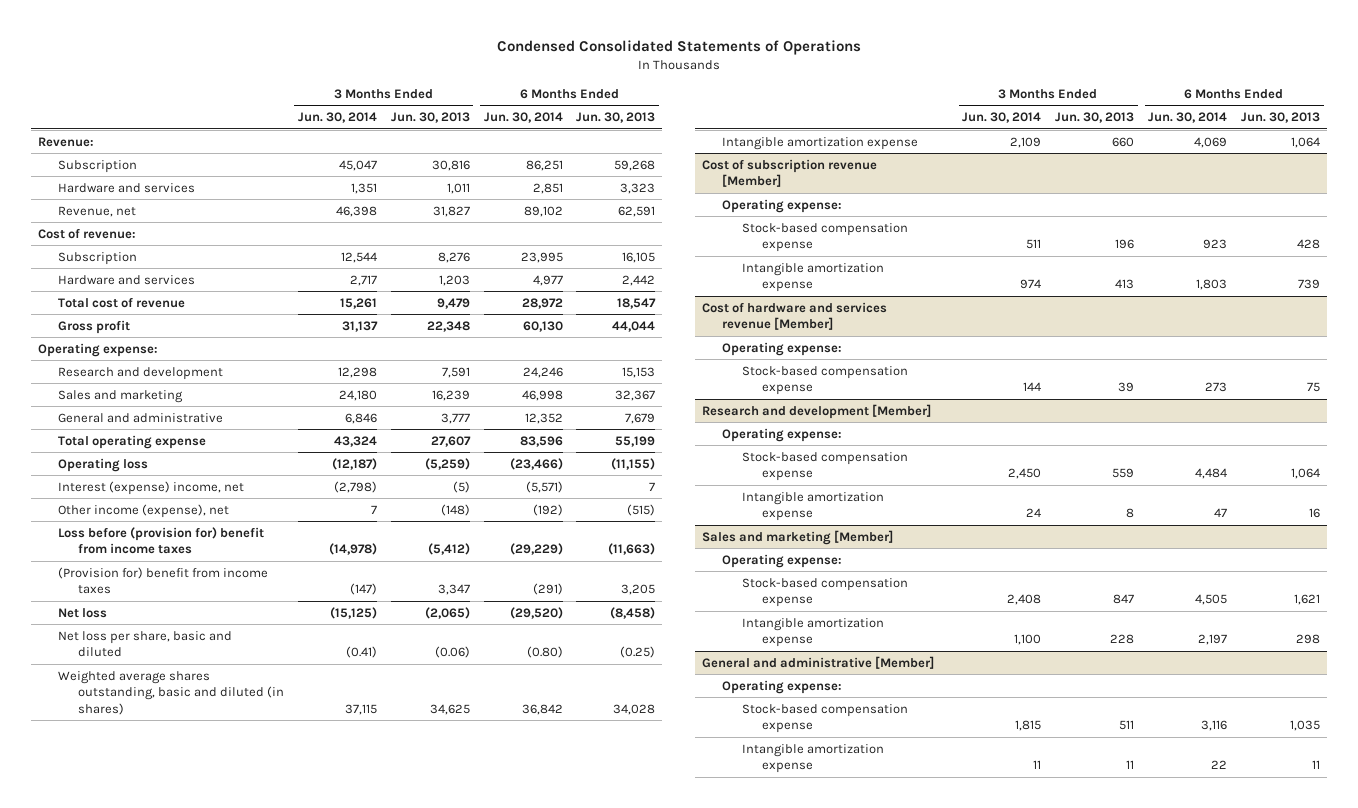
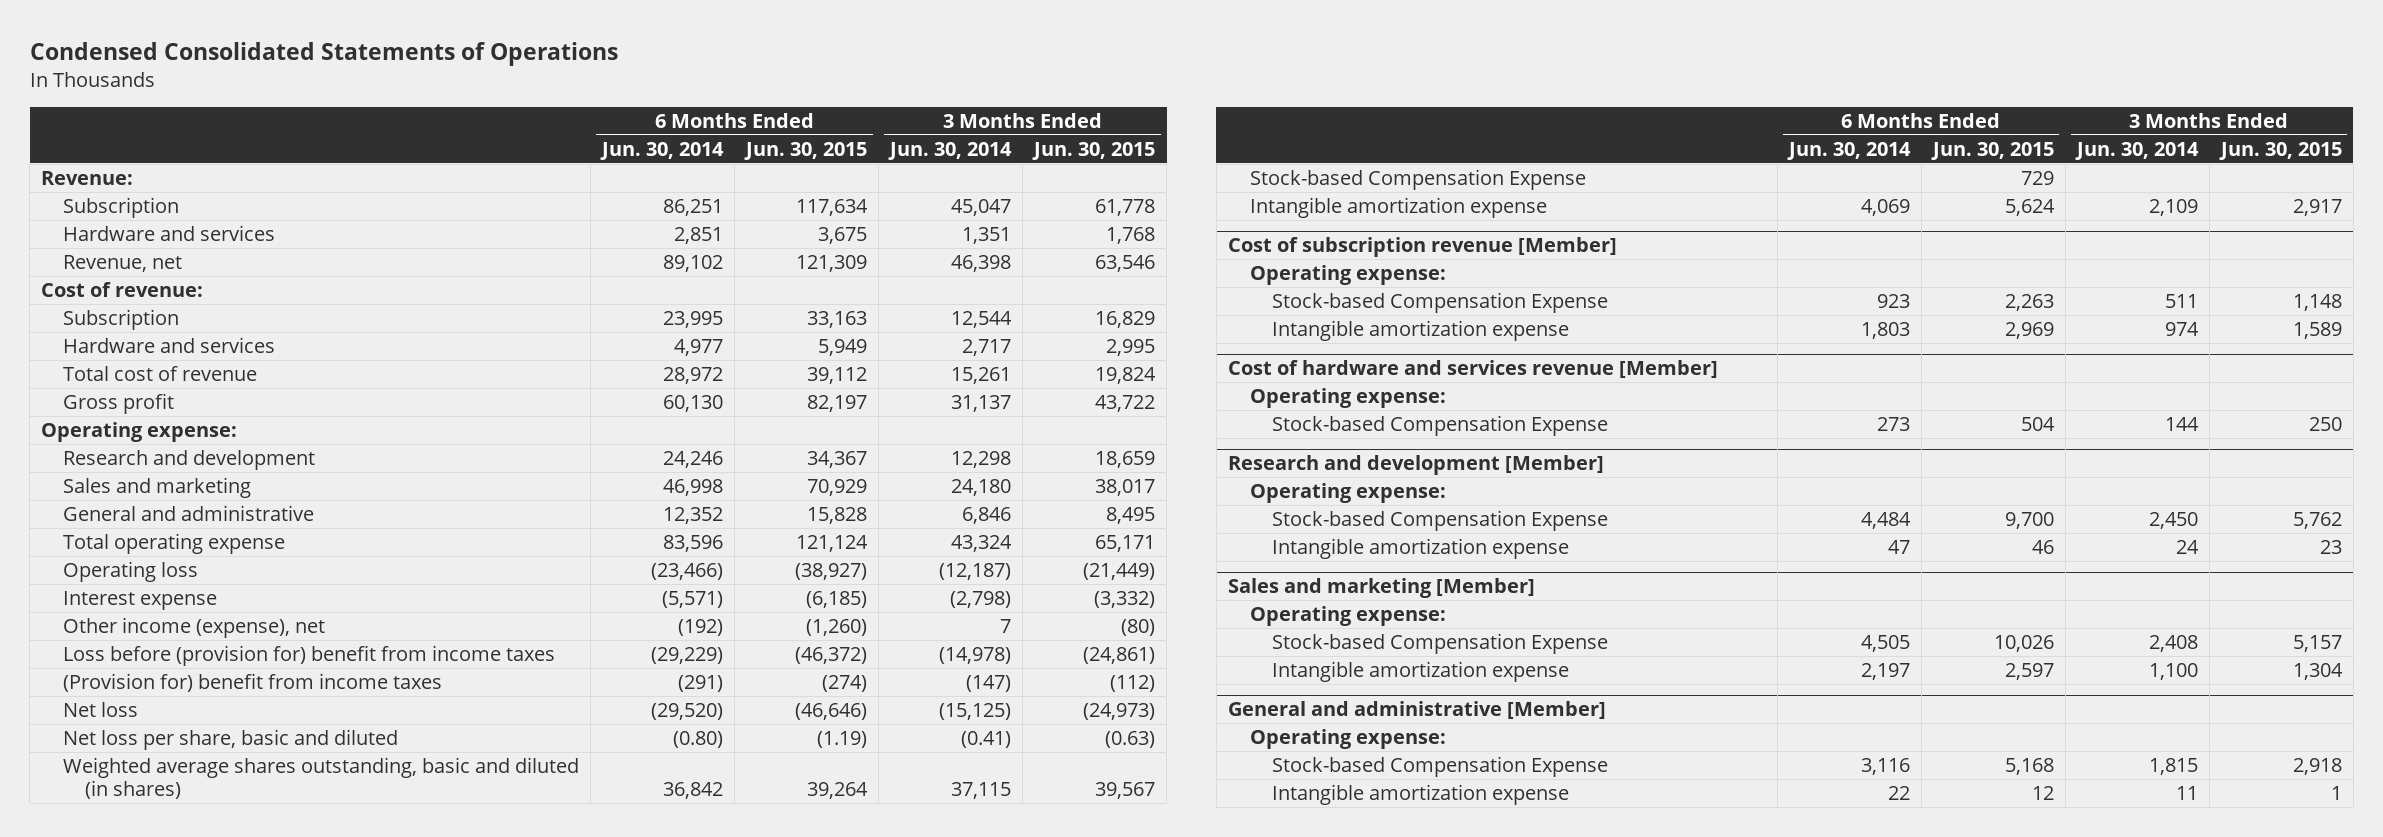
[390,111,470,123] Jun. 30, 2013 -> none
[576,111,656,123] Jun. 30, 2013 -> none
none -> [744,141,868,160] Jun. 30, 2015
none -> [1032,141,1156,160] Jun. 30, 2015
[57,480,244,495] Interest (expense) income, net -> [63,590,218,610] Interest expense
none -> [1249,168,1586,190] Stock-based Compensation Expense
[742,222,909,253] Stock-based compensation expense -> [1271,291,1608,313] Stock-based Compensation Expense
[742,365,909,396] Stock-based compensation expense -> [1271,414,1608,436] Stock-based Compensation Expense
[742,451,909,482] Stock-based compensation expense -> [1271,509,1608,531] Stock-based Compensation Expense
[742,577,909,608] Stock-based compensation expense -> [1271,632,1608,654] Stock-based Compensation Expense
[742,703,909,734] Stock-based compensation expense -> [1271,755,1608,777] Stock-based Compensation Expense

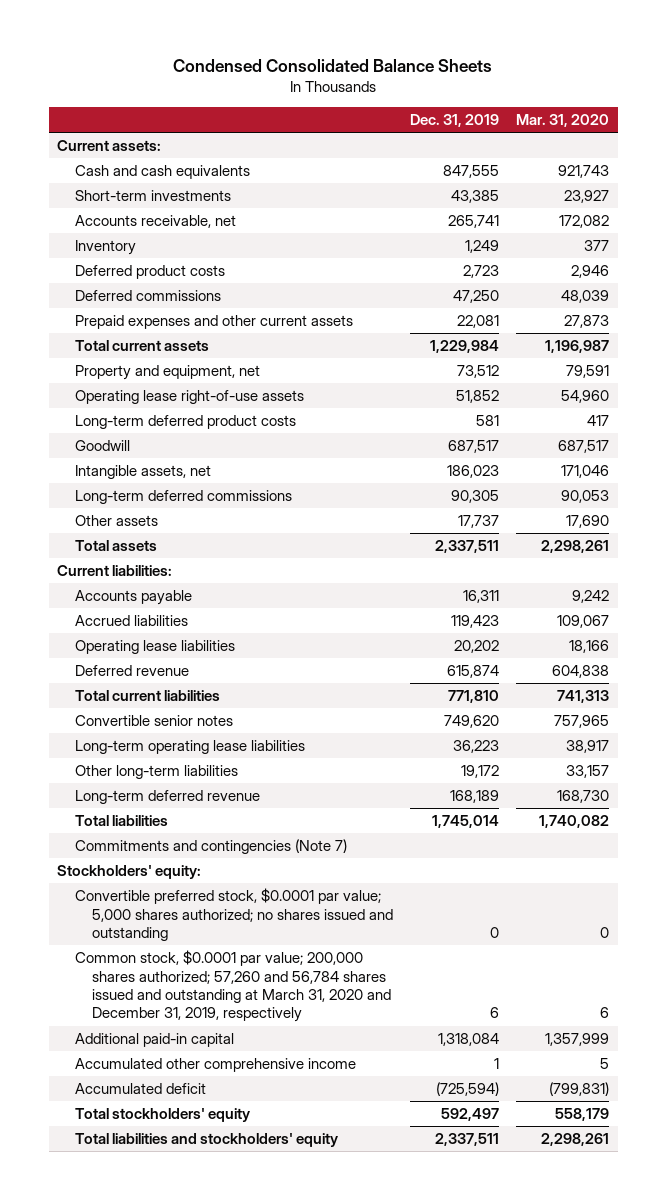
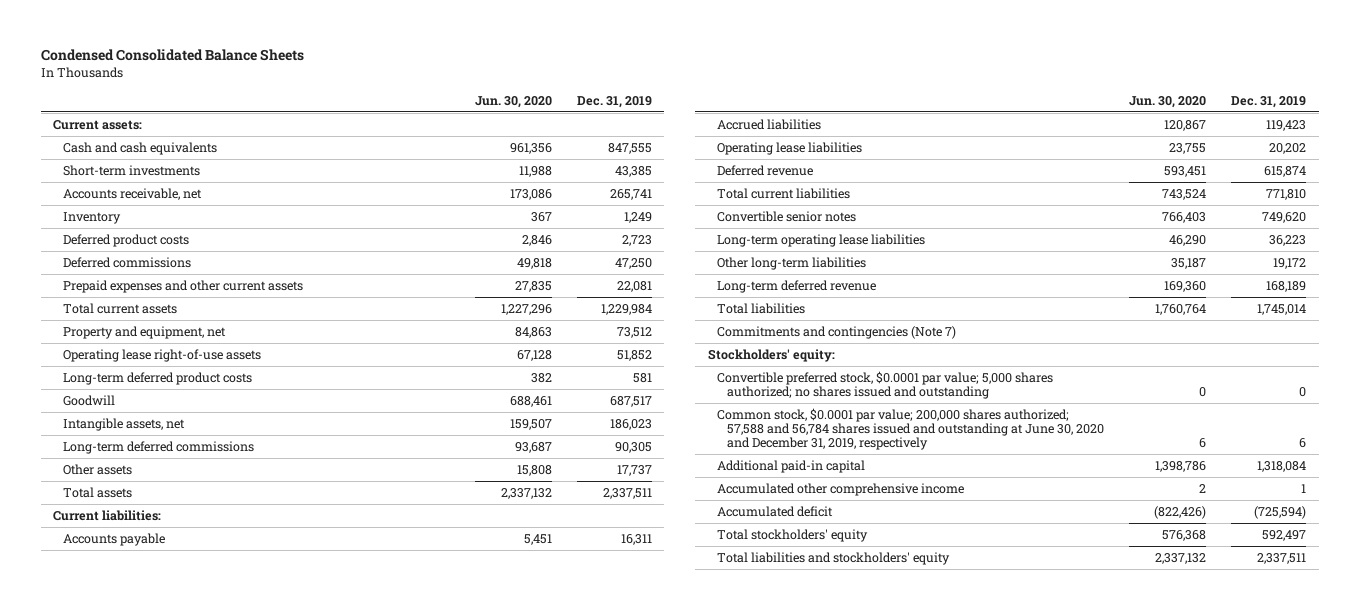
[516,114,610,128] Mar. 31, 2020 -> none
none -> [474,95,552,108] Jun. 30, 2020
[74,950,392,1023] Common stock, $0.0001 par value; 200,000 shares authorized; 57,260 and 56,784 shares issued and outstanding at March 31, 2020 and December 31, 2019, respectively -> [717,407,1105,451] Common stock, $0.0001 par value; 200,000 shares authorized; 57,588 and 56,784 shares issued and outstanding at June 30, 2020 and December 31, 2019, respectively

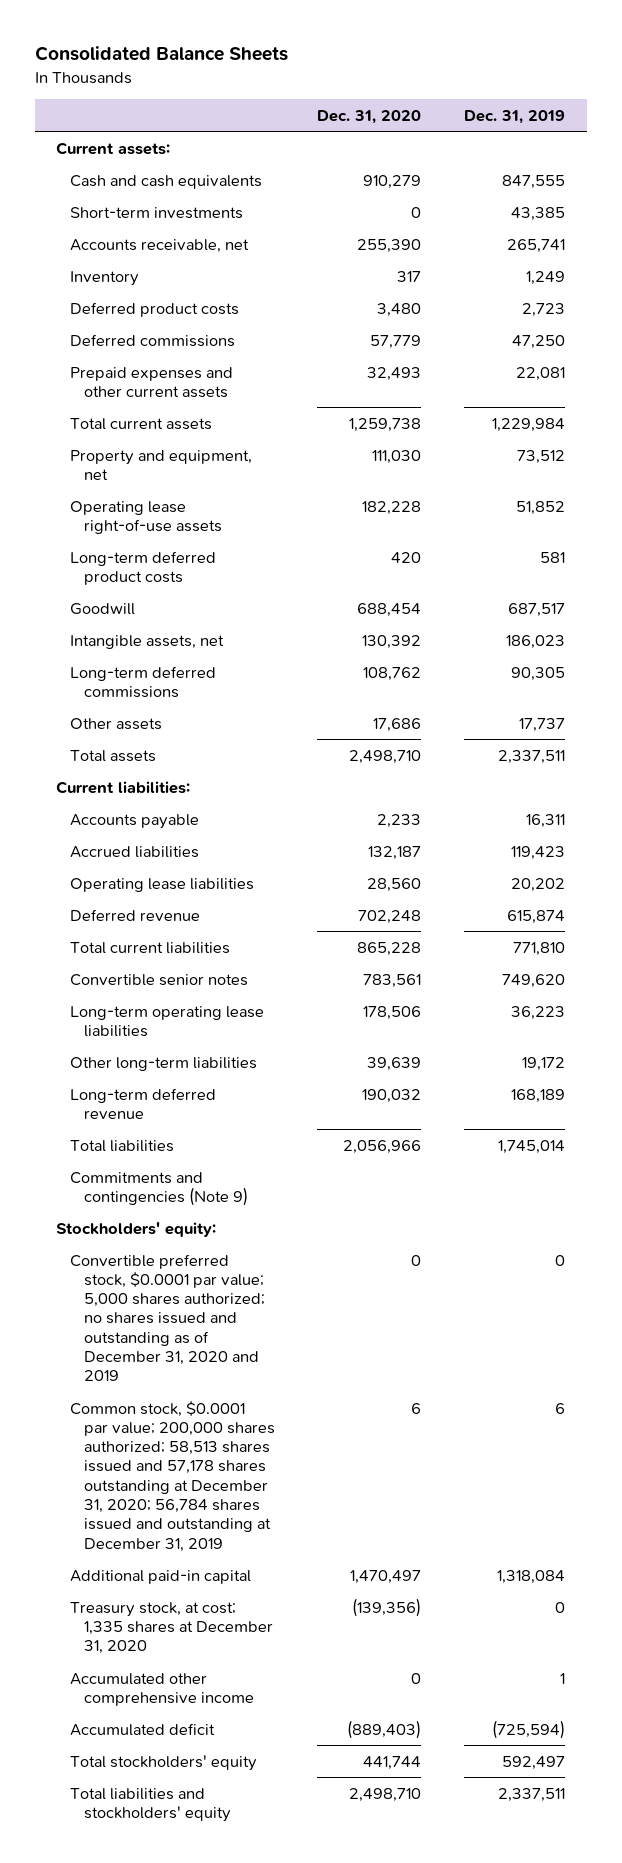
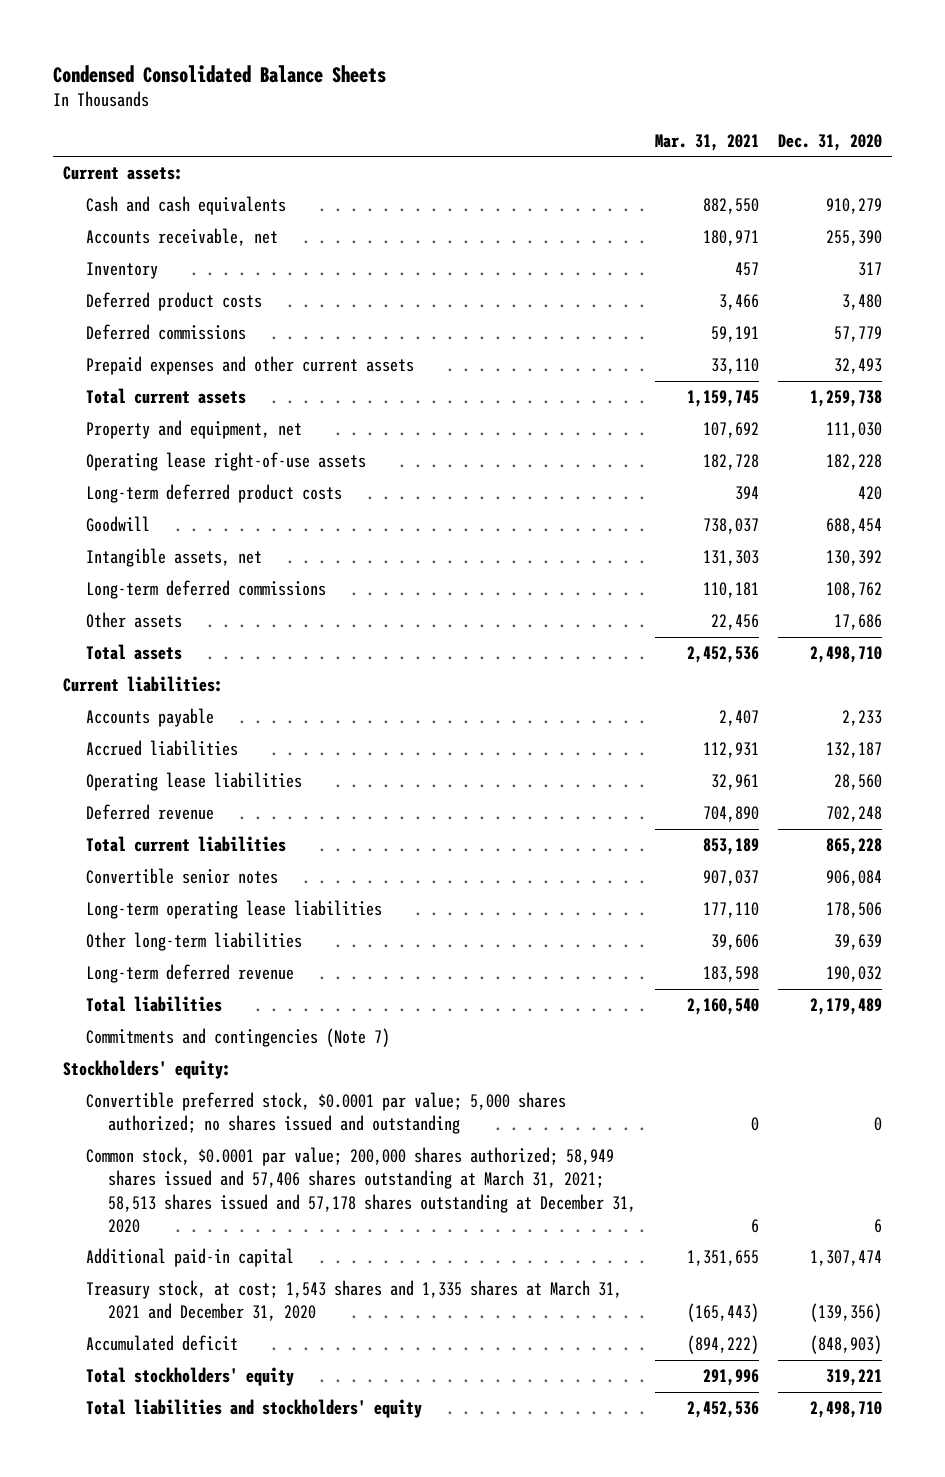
[34,46,288,62] Consolidated Balance Sheets -> [53,64,387,83] Condensed Consolidated Balance Sheets
[464,109,566,124] Dec. 31, 2019 -> none
none -> [655,133,760,151] Mar. 31, 2021
[69,206,243,219] Short-term investments -> none
[363,973,422,988] 783,561 -> [826,870,883,887] 906,084
[343,1139,422,1154] 2,056,966 -> [810,998,883,1016] 2,179,489
[69,1171,248,1206] Commitments and contingencies (Note 9) -> [85,1028,390,1048] Commitments and contingencies (Note 7)
[69,1672,254,1706] Accumulated other comprehensive income -> none
[69,1253,265,1382] Convertible preferred stock, $0.0001 par value; 5,000 shares authorized; no shares issued and outstanding as of December 31, 2020 and 2019 -> [85,1092,566,1135] Convertible preferred stock, $0.0001 par value; 5,000 shares authorized; no shares issued and outstanding
[69,1400,275,1552] Common stock, $0.0001 par value; 200,000 shares authorized; 58,513 shares issued and 57,178 shares outstanding at December 31, 2020; 56,784 shares issued and outstanding at December 31, 2019 -> [85,1147,637,1233] Common stock, $0.0001 par value; 200,000 shares authorized; 58,949 shares issued and 57,406 shares outstanding at March 31, 2021; 58,513 shares issued and 57,178 shares outstanding at December 31, 2020
[350,1569,422,1584] 1,470,497 -> [810,1250,883,1267] 1,307,474
[69,1601,273,1655] Treasury stock, at cost; 1,335 shares at December 31, 2020 -> [85,1280,622,1322] Treasury stock, at cost; 1,543 shares and 1,335 shares at March 31, 2021 and December 31, 2020
[347,1719,422,1739] (889,403) -> [810,1335,883,1355] (848,903)
[363,1755,422,1770] 441,744 -> [826,1369,883,1387] 319,221

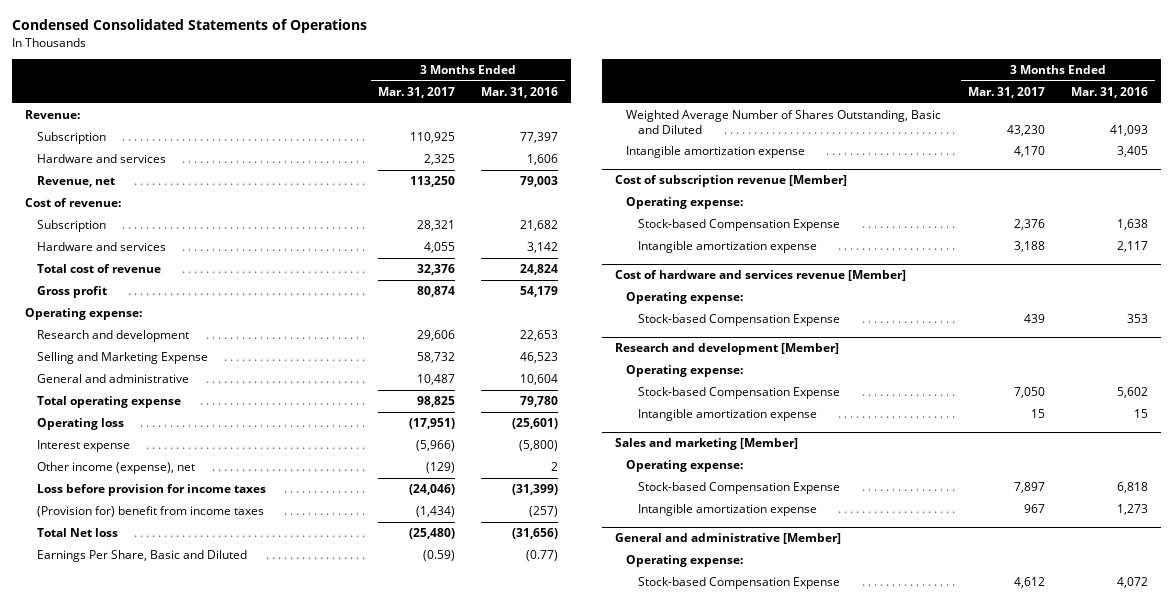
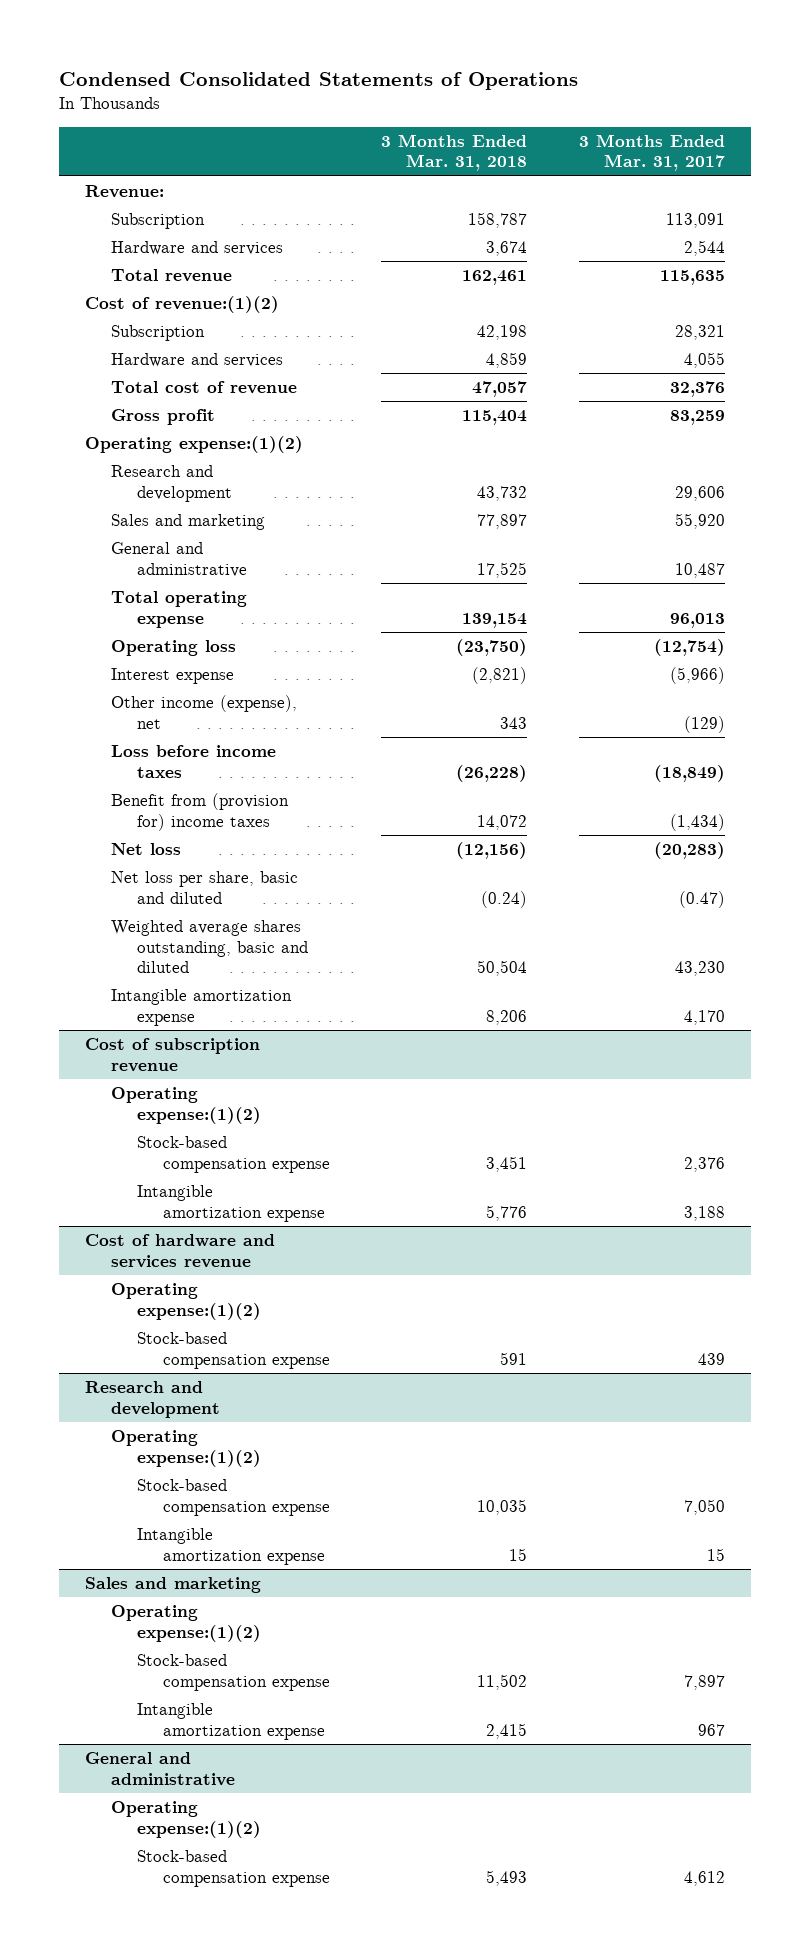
[481,87,559,99] Mar. 31, 2016 -> none
none -> [381,133,528,172] 3 Months Ended Mar. 31, 2018
[409,132,455,144] 110,925 -> [665,213,725,229] 113,091
[423,154,455,166] 2,325 -> [683,240,725,257] 2,544
[36,176,115,188] Revenue, net -> [111,269,233,283] Total revenue
[409,176,455,188] 113,250 -> [659,270,725,286] 115,635
[24,198,121,208] Cost of revenue: -> [85,296,280,314] Cost of revenue:(1)(2)
[416,286,455,298] 80,874 -> [669,410,725,426] 83,259
[24,308,142,321] Operating expense: -> [85,436,304,454] Operating expense:(1)(2)
[36,352,208,365] Selling and Marketing Expense -> [111,514,266,531] Sales and marketing
[416,352,455,364] 58,732 -> [674,513,725,530] 55,920
[416,396,455,408] 98,825 -> [669,612,725,628] 96,013
[408,418,455,430] (17,951) -> [653,639,725,657] (12,754)
[36,484,266,497] Loss before provision for income taxes -> [111,745,277,778] Loss before income taxes
[408,484,455,496] (24,046) -> [653,764,725,782] (18,849)
[36,506,264,518] (Provision for) benefit from income taxes -> [111,793,290,831] Benefit from (provision for) income taxes
[36,528,118,538] Total Net loss -> [111,843,182,856] Net loss
[408,528,455,540] (25,480) -> [653,842,725,860] (20,283)
[36,550,247,563] Earnings Per Share, Basic and Diluted -> [111,871,299,904] Net loss per share, basic and diluted
[422,550,455,562] (0.59) -> [678,890,725,908] (0.47)
[626,110,942,134] Weighted Average Number of Shares Outstanding, Basic and Diluted -> [111,920,308,974] Weighted average shares outstanding, basic and diluted
[614,175,847,188] Cost of subscription revenue [Member] -> [85,1038,261,1072] Cost of subscription revenue
[626,197,744,210] Operating expense: -> [111,1087,261,1124] Operating expense:(1)(2)
[638,219,841,232] Stock-based Compensation Expense -> [136,1136,330,1173] Stock-based compensation expense
[614,270,906,282] Cost of hardware and services revenue [Member] -> [85,1234,276,1268] Cost of hardware and services revenue
[626,292,744,305] Operating expense: -> [111,1283,261,1320] Operating expense:(1)(2)
[638,314,841,327] Stock-based Compensation Expense -> [136,1332,330,1369] Stock-based compensation expense
[614,343,839,356] Research and development [Member] -> [85,1381,221,1418] Research and development
[626,365,744,378] Operating expense: -> [111,1430,261,1467] Operating expense:(1)(2)
[638,387,841,400] Stock-based Compensation Expense -> [136,1479,330,1516] Stock-based compensation expense
[614,438,798,451] Sales and marketing [Member] -> [85,1577,262,1594] Sales and marketing
[626,460,744,473] Operating expense: -> [111,1605,261,1642] Operating expense:(1)(2)
[638,482,841,495] Stock-based Compensation Expense -> [136,1654,330,1691] Stock-based compensation expense
[614,533,841,545] General and administrative [Member] -> [85,1752,236,1786] General and administrative
[626,555,744,568] Operating expense: -> [111,1801,261,1838] Operating expense:(1)(2)
[638,577,841,590] Stock-based Compensation Expense -> [136,1850,330,1887] Stock-based compensation expense

